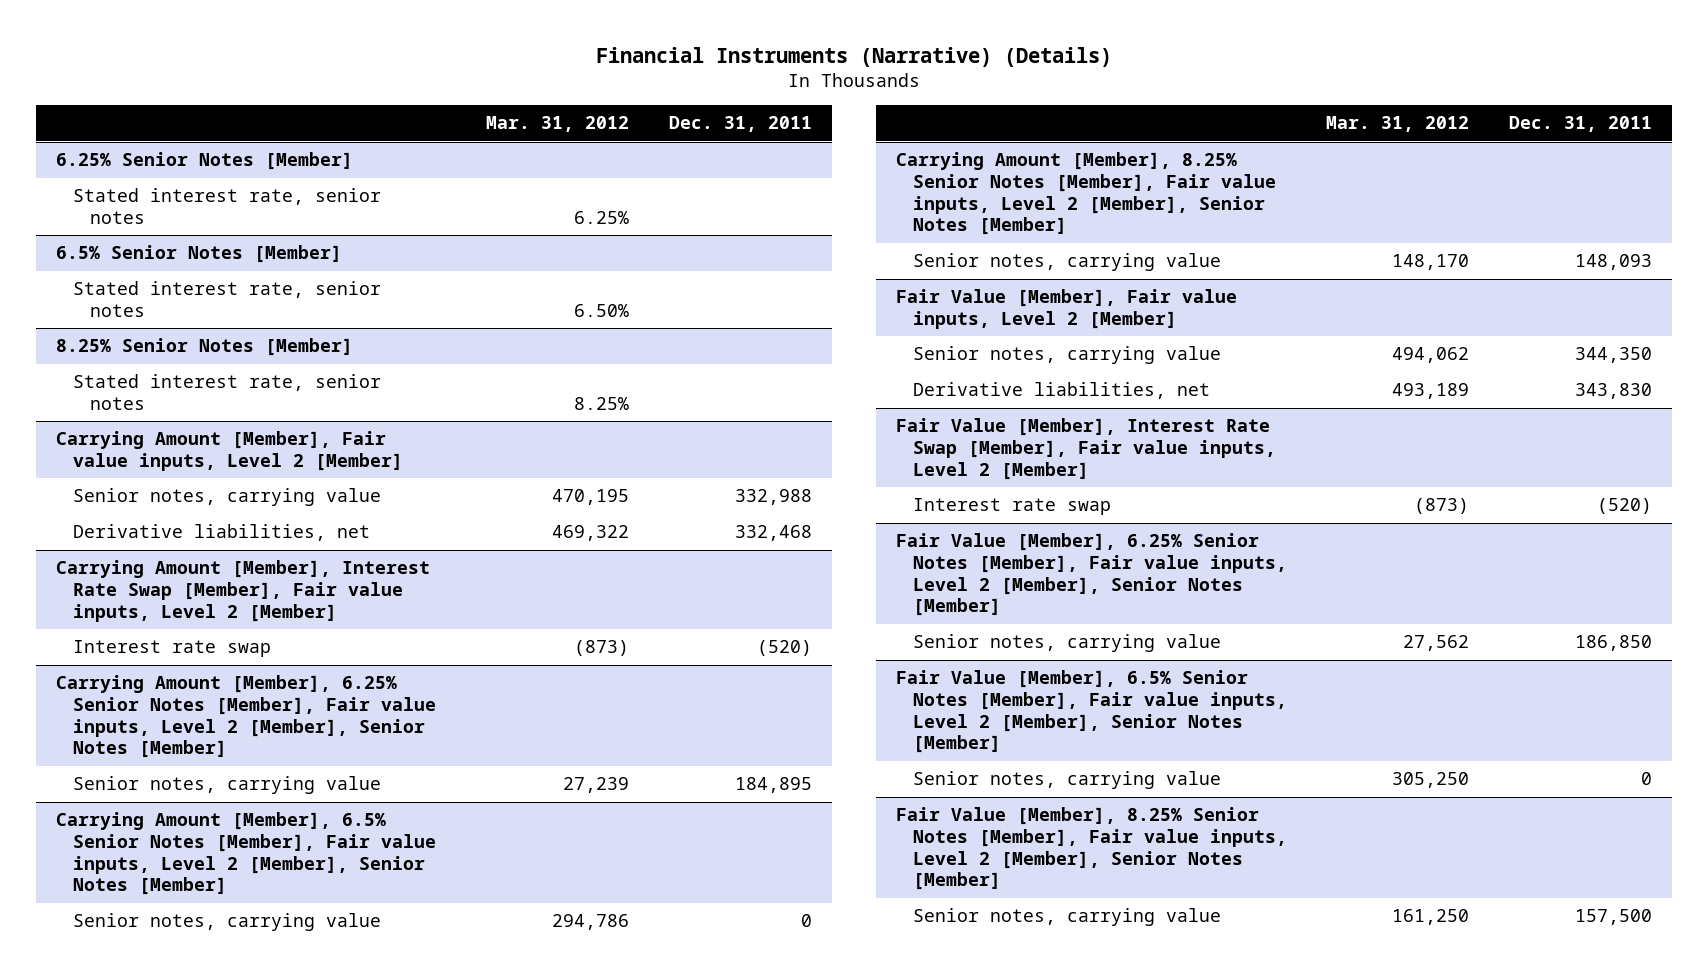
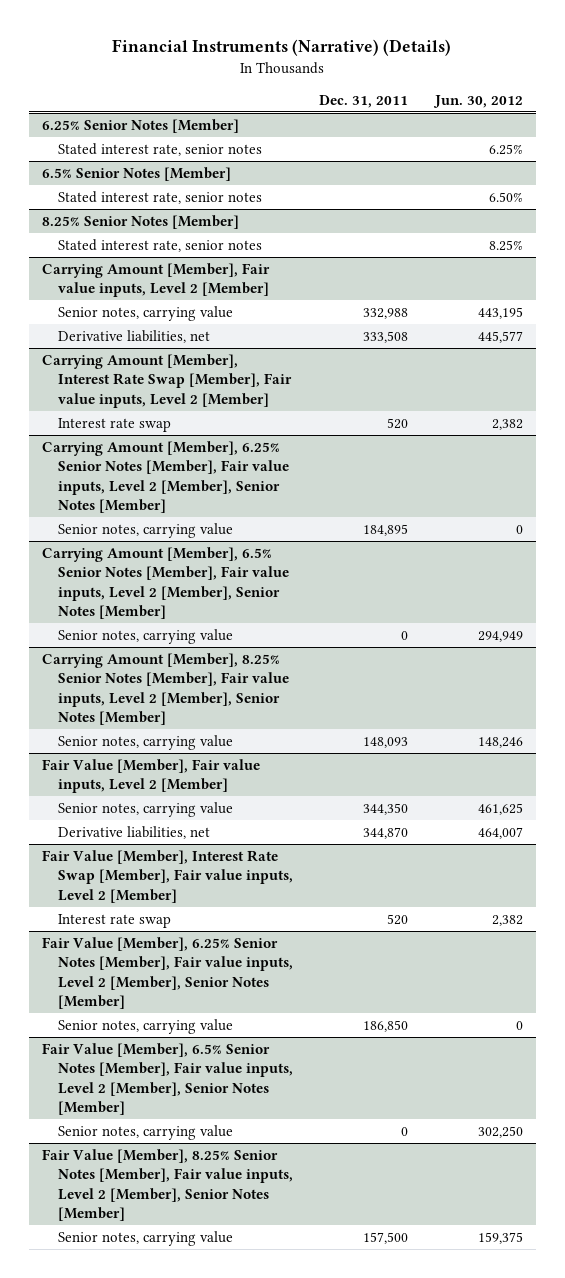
[486,116,630,133] Mar. 31, 2012 -> none
none -> [432,94,523,108] Jun. 30, 2012
[734,525,812,542] 332,468 -> [363,330,409,343] 333,508
[756,640,812,657] (520) -> [387,417,409,429] 520
[1575,383,1653,400] 343,830 -> [363,826,409,839] 344,870
[1597,498,1653,515] (520) -> [387,913,409,925] 520

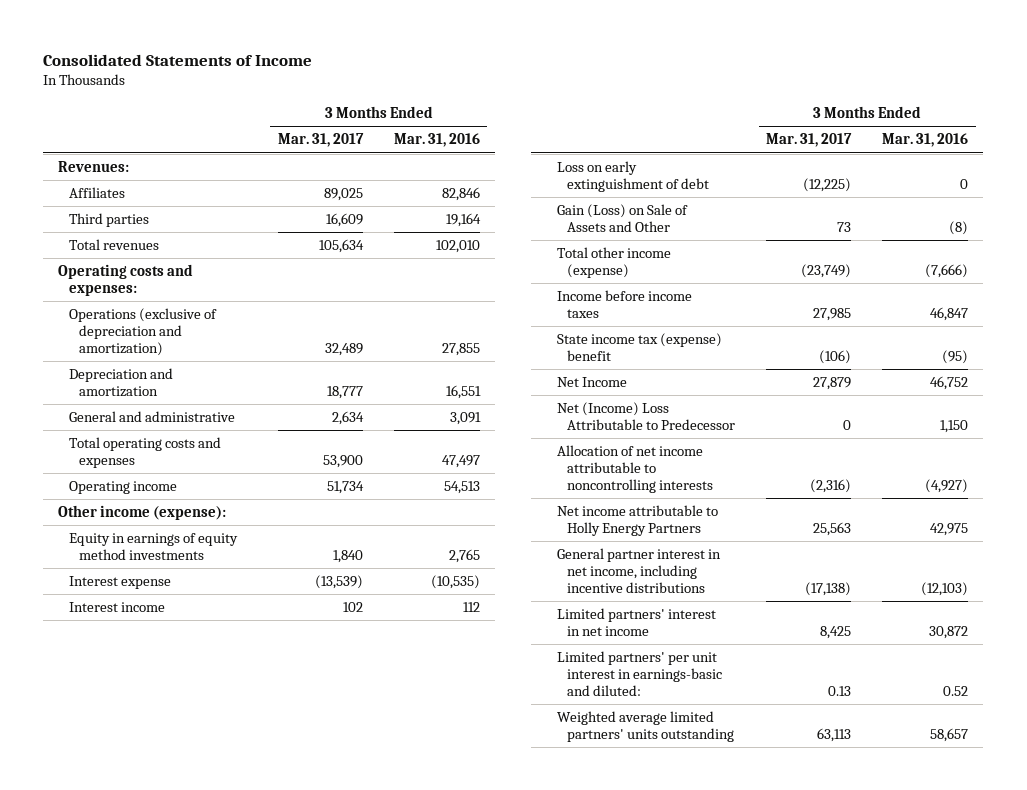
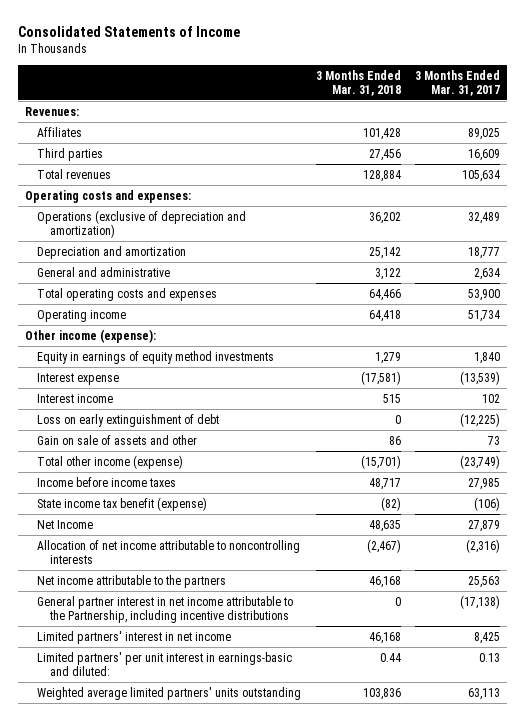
[393,133,480,148] Mar. 31, 2016 -> none
none -> [315,69,401,96] 3 Months Ended Mar. 31, 2018
[557,204,689,233] Gain (Loss) on Sale of Assets and Other -> [37,434,198,445] Gain on sale of assets and other
[557,333,723,362] State income tax (expense) benefit -> [37,496,208,511] State income tax benefit (expense)
[557,402,736,431] Net (Income) Loss Attributable to Predecessor -> none
[557,505,719,537] Net income attributable to Holly Energy Partners -> [37,574,227,588] Net income attributable to the partners
[557,548,722,594] General partner interest in net income, including incentive distributions -> [37,595,294,623] General partner interest in net income attributable to the Partnership, including incentive distributions

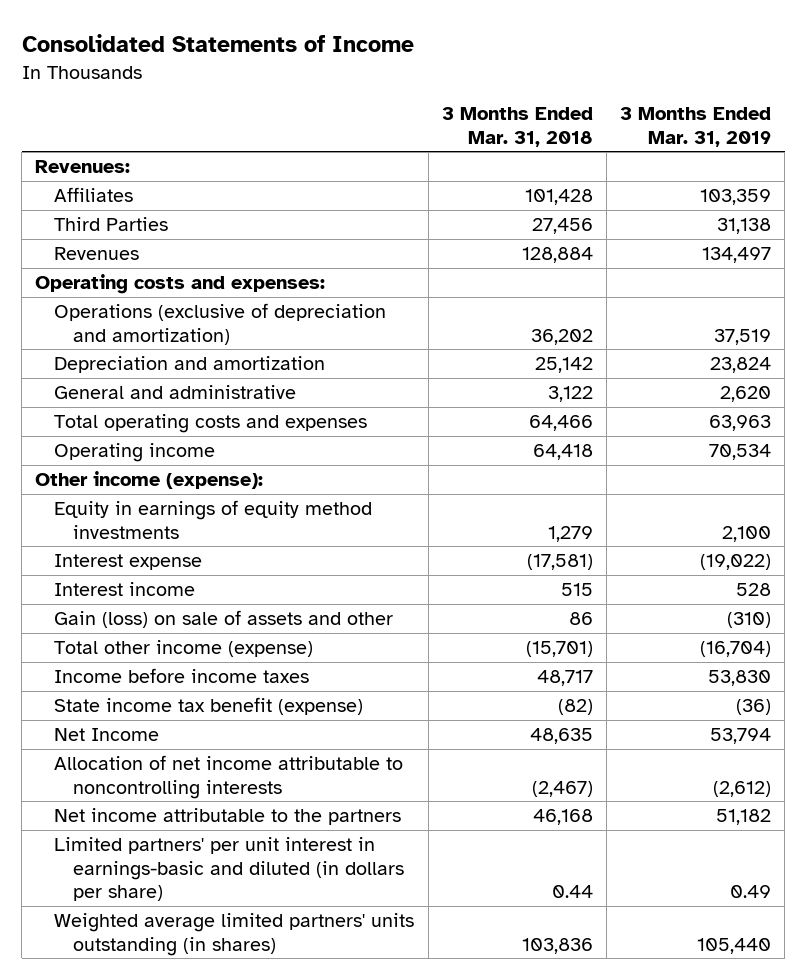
[414,69,500,96] 3 Months Ended Mar. 31, 2017 -> none
none -> [620,106,772,147] 3 Months Ended Mar. 31, 2019
[37,147,104,161] Third parties -> [54,217,169,232] Third Parties
[37,168,112,179] Total revenues -> [54,247,140,261] Revenues
[37,413,220,427] Loss on early extinguishment of debt -> none
[37,434,198,445] Gain on sale of assets and other -> [54,610,394,629] Gain (loss) on sale of assets and other
[37,595,294,623] General partner interest in net income attributable to the Partnership, including incentive distributions -> none
[37,630,232,644] Limited partners' interest in net income -> none
[37,651,293,676] Limited partners' per unit interest in earnings-basic and diluted: -> [54,837,405,902] Limited partners' per unit interest in earnings-basic and diluted (in dollars per share)
[37,686,302,700] Weighted average limited partners' units outstanding -> [54,913,415,956] Weighted average limited partners' units outstanding (in shares)

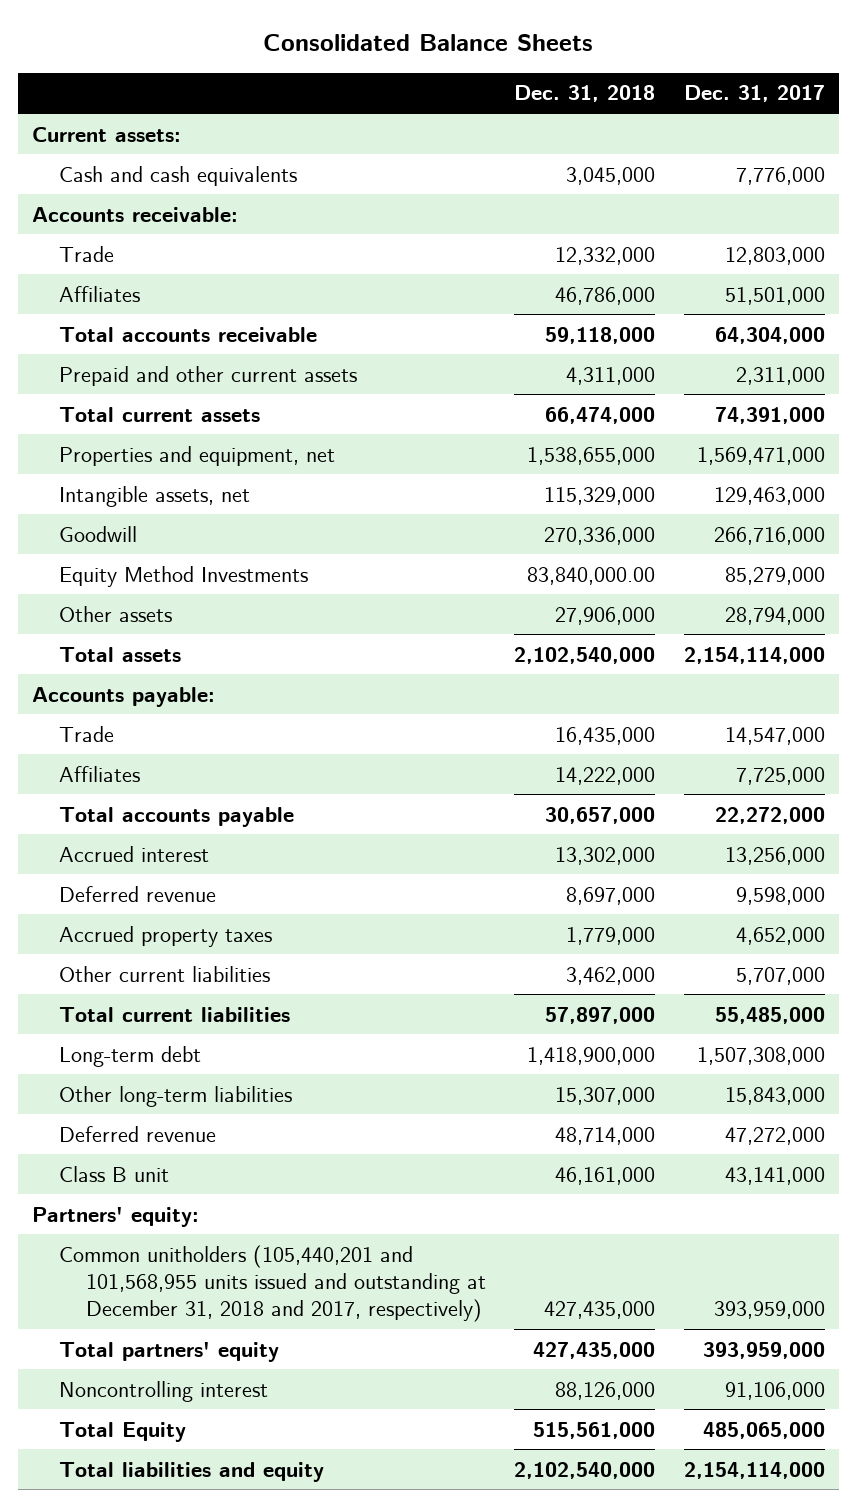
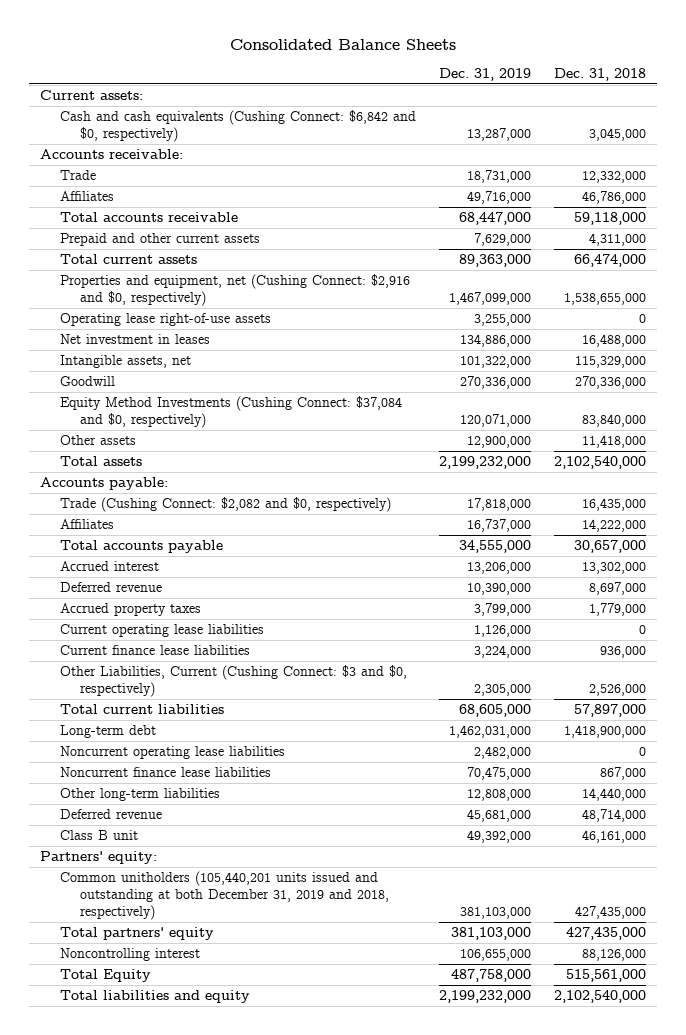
[683,85,825,103] Dec. 31, 2017 -> none
none -> [438,67,531,81] Dec. 31, 2019
[59,165,298,186] Cash and cash equivalents -> [60,109,417,142] Cash and cash equivalents (Cushing Connect: $6,842 and $0, respectively)
[59,445,336,466] Properties and equipment, net -> [60,273,411,306] Properties and equipment, net (Cushing Connect: $2,916 and $0, respectively)
none -> [60,312,272,326] Operating lease right-of-use assets
none -> [60,333,211,344] Net investment in leases
[59,565,309,587] Equity Method Investments -> [60,395,403,428] Equity Method Investments (Cushing Connect: $37,084 and $0, respectively)
[527,566,656,585] 83,840,000.00 -> [581,413,646,427] 83,840,000
[555,606,656,625] 27,906,000 -> [581,434,646,448] 11,418,000
[59,725,115,742] Trade -> [60,496,392,512] Trade (Cushing Connect: $2,082 and $0, respectively)
none -> [60,623,265,637] Current operating lease liabilities
none -> [60,644,251,655] Current finance lease liabilities
[59,965,271,982] Other current liabilities -> [60,664,408,697] Other Liabilities, Current (Cushing Connect: $3 and $0, respectively)
[566,966,656,985] 3,462,000 -> [588,683,646,696] 2,526,000
none -> [60,745,286,759] Noncurrent operating lease liabilities
none -> [60,766,272,777] Noncurrent finance lease liabilities
[555,1086,656,1105] 15,307,000 -> [581,787,646,801] 14,440,000
[59,1244,487,1323] Common unitholders (105,440,201 and 101,568,955 units issued and outstanding at December 31, 2018 and 2017, respectively) -> [60,870,389,920] Common unitholders (105,440,201 units issued and outstanding at both December 31, 2019 and 2018, respectively)

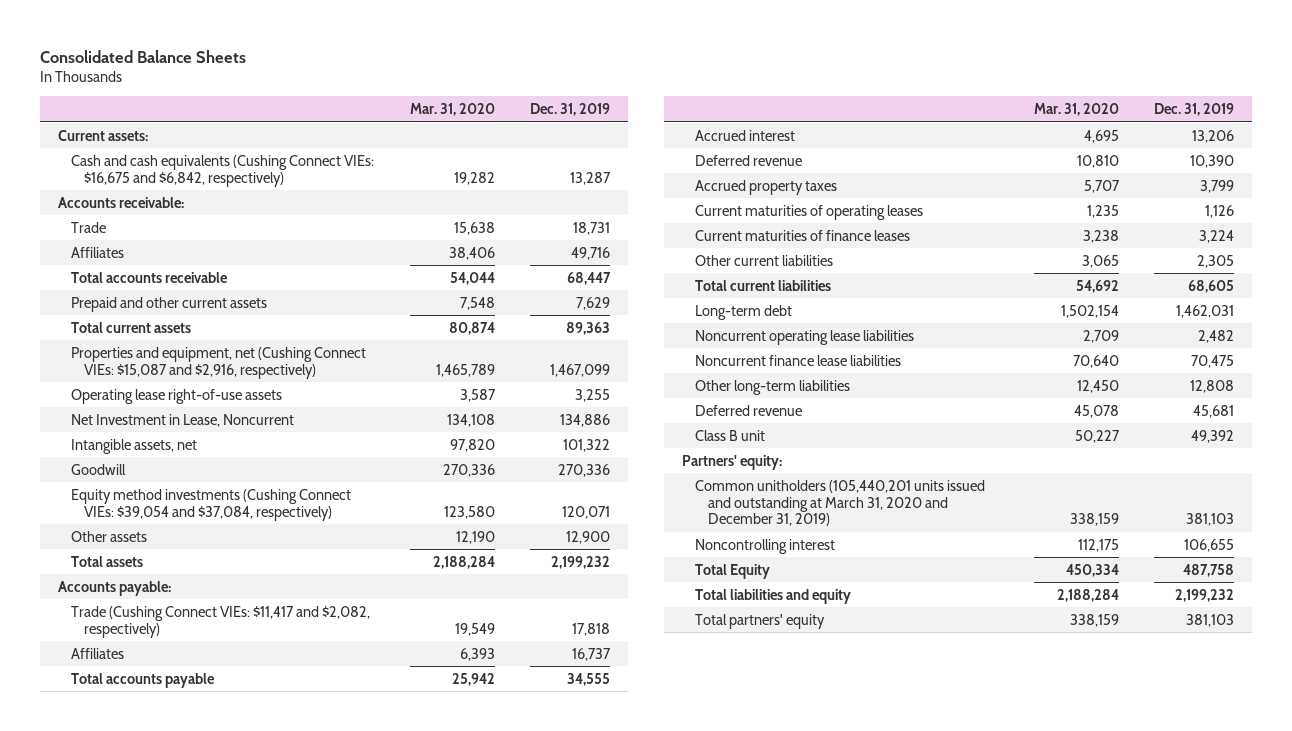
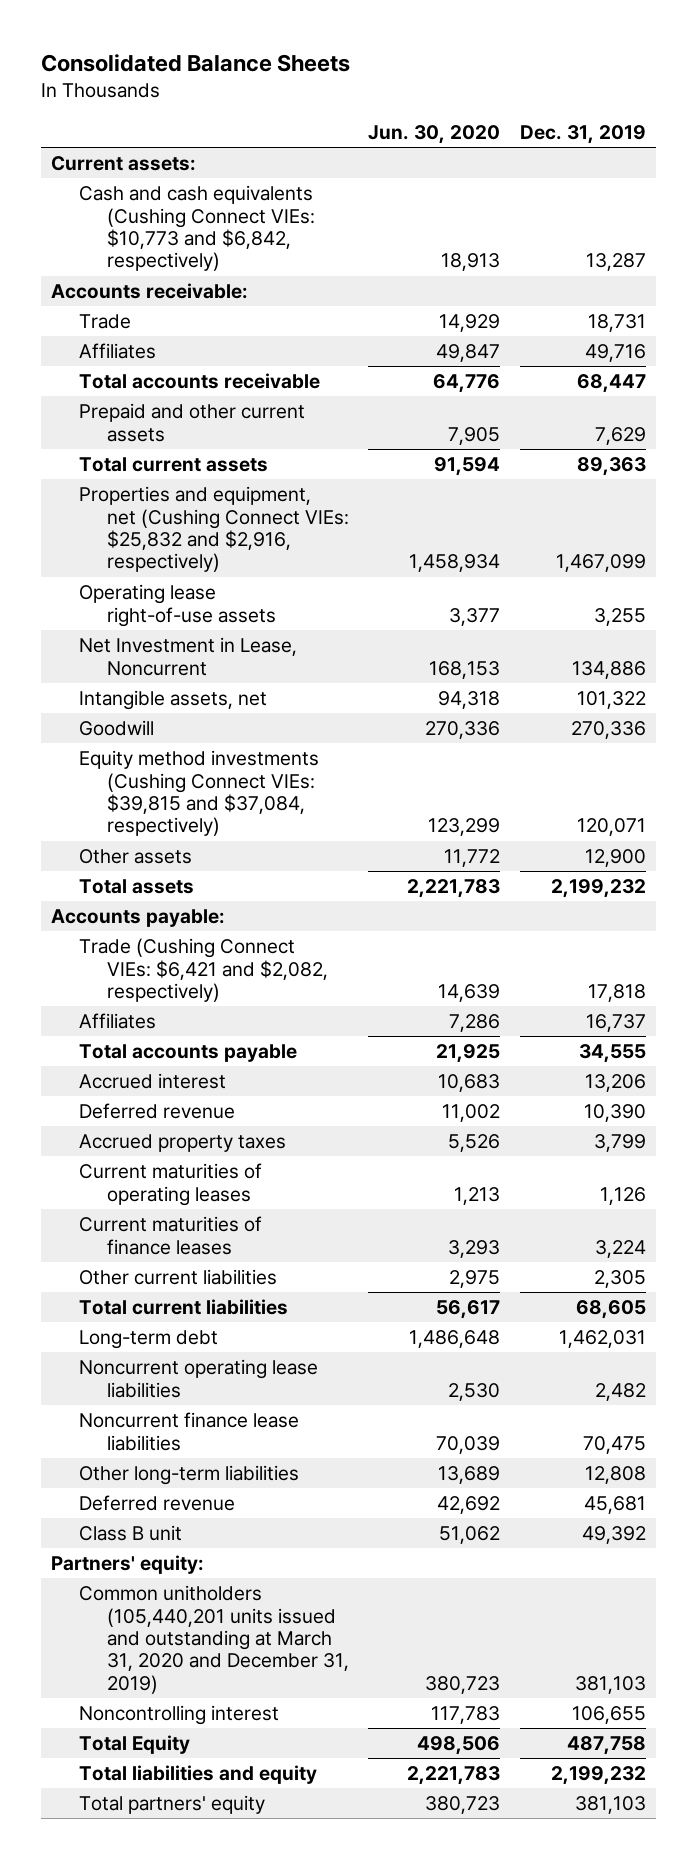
[409,103,495,117] Mar. 31, 2020 -> none
none -> [368,124,501,144] Jun. 30, 2020
[71,154,375,187] Cash and cash equivalents (Cushing Connect VIEs: $16,675 and $6,842, respectively) -> [78,185,315,272] Cash and cash equivalents (Cushing Connect VIEs: $10,773 and $6,842, respectively)
[71,346,367,379] Properties and equipment, net (Cushing Connect VIEs: $15,087 and $2,916, respectively) -> [78,486,349,573] Properties and equipment, net (Cushing Connect VIEs: $25,832 and $2,916, respectively)
[71,488,352,521] Equity method investments (Cushing Connect VIEs: $39,054 and $37,084, respectively) -> [78,750,319,837] Equity method investments (Cushing Connect VIEs: $39,815 and $37,084, respectively)
[71,605,371,638] Trade (Cushing Connect VIEs: $11,417 and $2,082, respectively) -> [78,938,328,1002] Trade (Cushing Connect VIEs: $6,421 and $2,082, respectively)

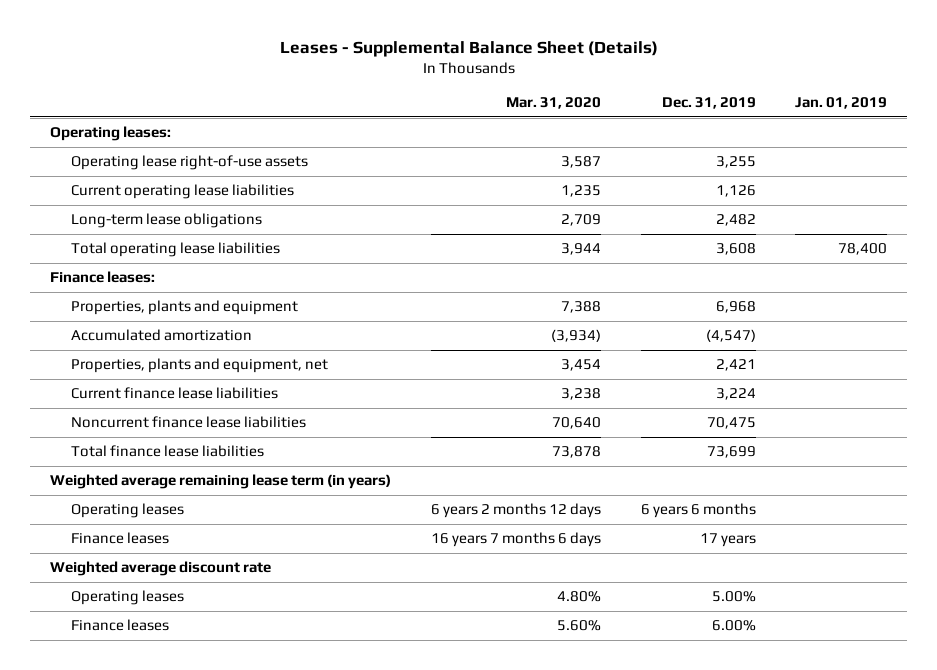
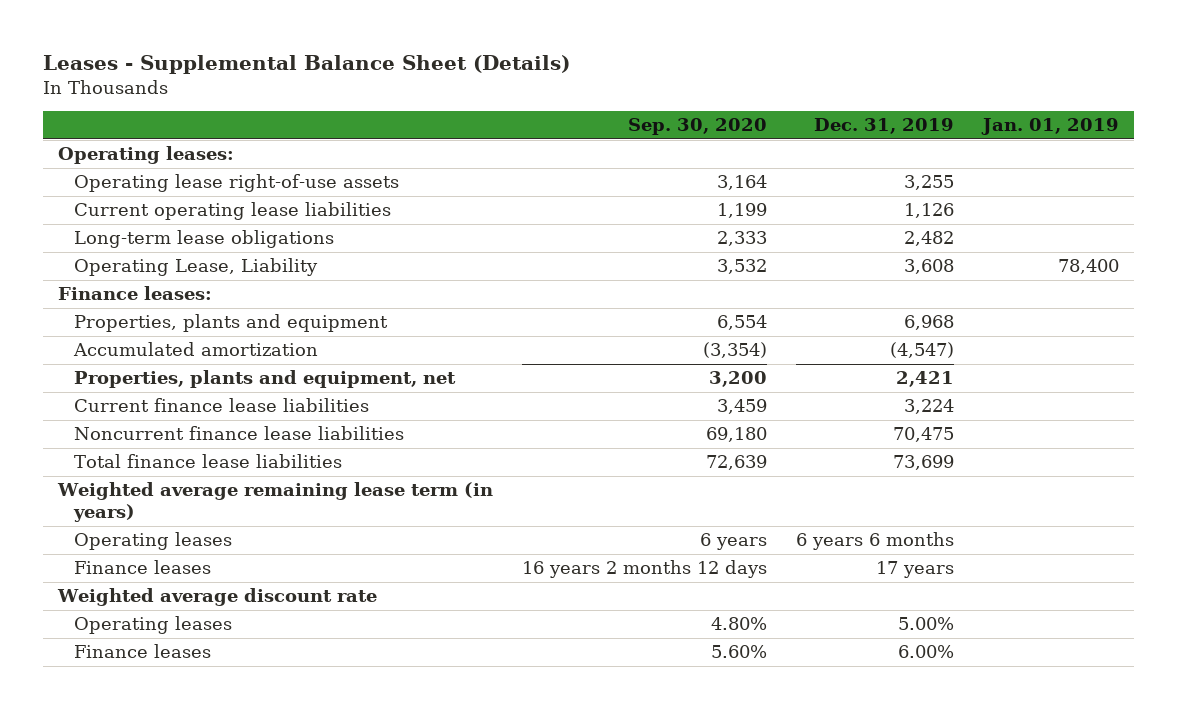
[505,97,601,110] Mar. 31, 2020 -> none
none -> [627,118,767,136] Sep. 30, 2020
[70,242,280,258] Total operating lease liabilities -> [74,258,319,277] Operating Lease, Liability

